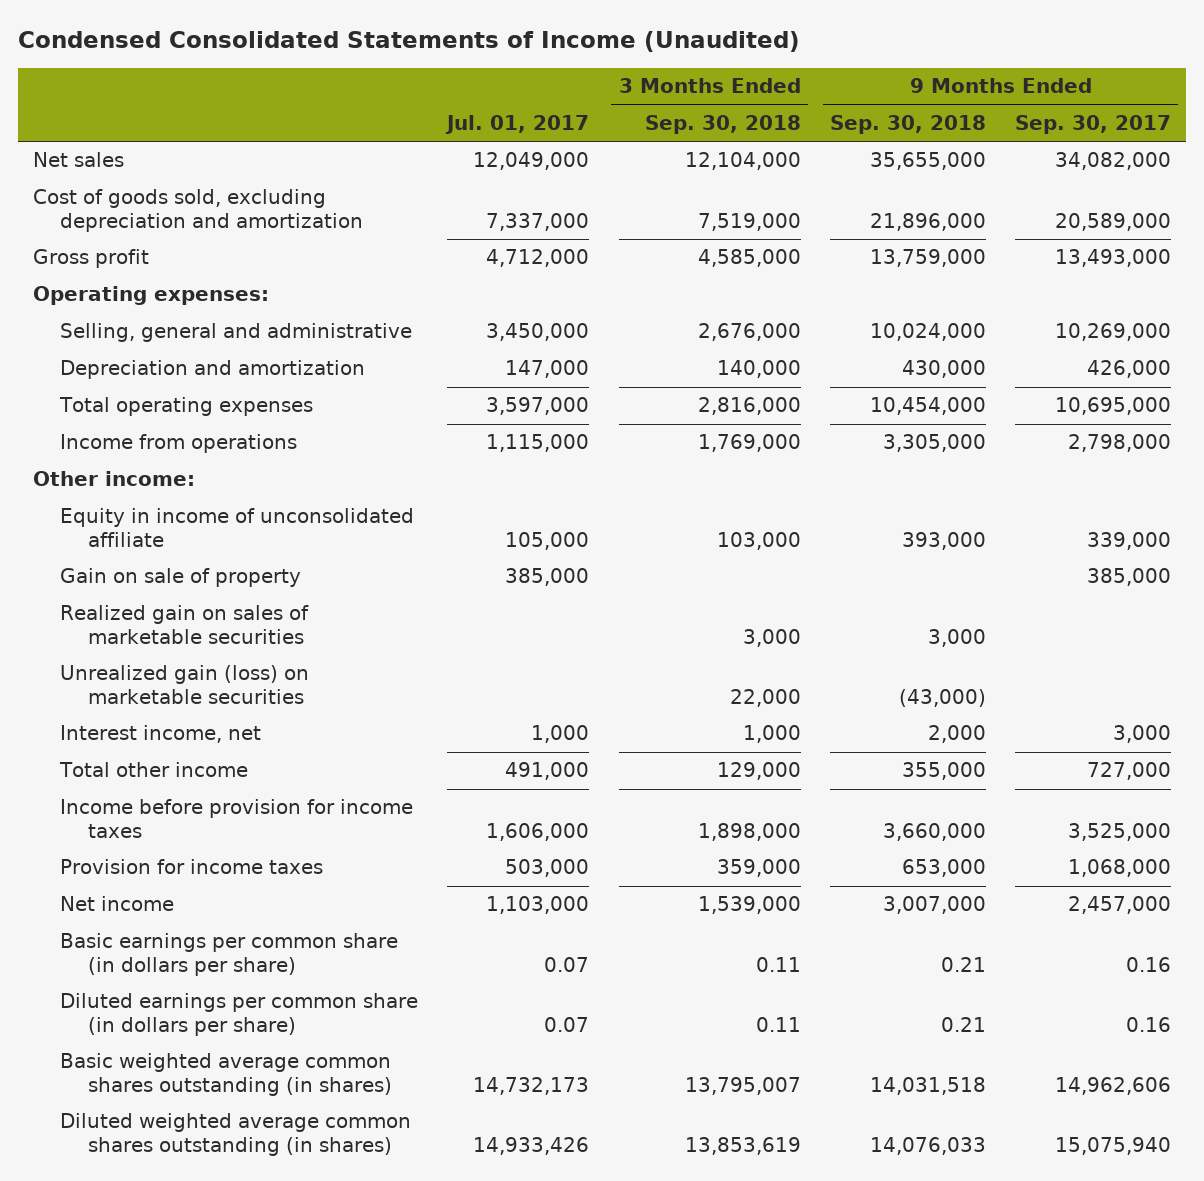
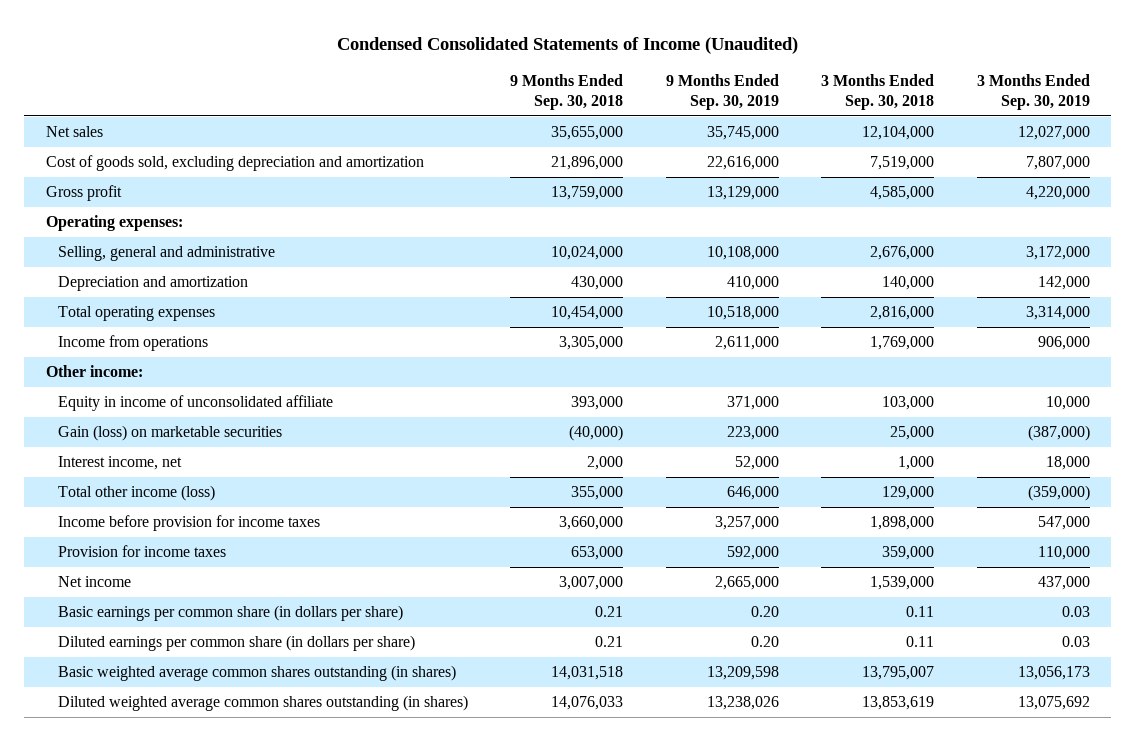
[445,114,590,134] Jul. 01, 2017 -> none
[1015,114,1172,134] Sep. 30, 2017 -> none
none -> [665,74,779,110] 9 Months Ended Sep. 30, 2019
none -> [976,74,1090,110] 3 Months Ended Sep. 30, 2019
[60,568,302,588] Gain on sale of property -> none
[60,605,310,644] Realized gain on sales of marketable securities -> none
[60,665,310,704] Unrealized gain (loss) on marketable securities -> [57,425,282,442] Gain (loss) on marketable securities
[729,688,801,707] 22,000 -> [890,426,935,441] 25,000
[898,688,986,707] (43,000) -> [569,425,624,442] (40,000)
[59,762,249,778] Total other income -> [57,485,215,502] Total other income (loss)

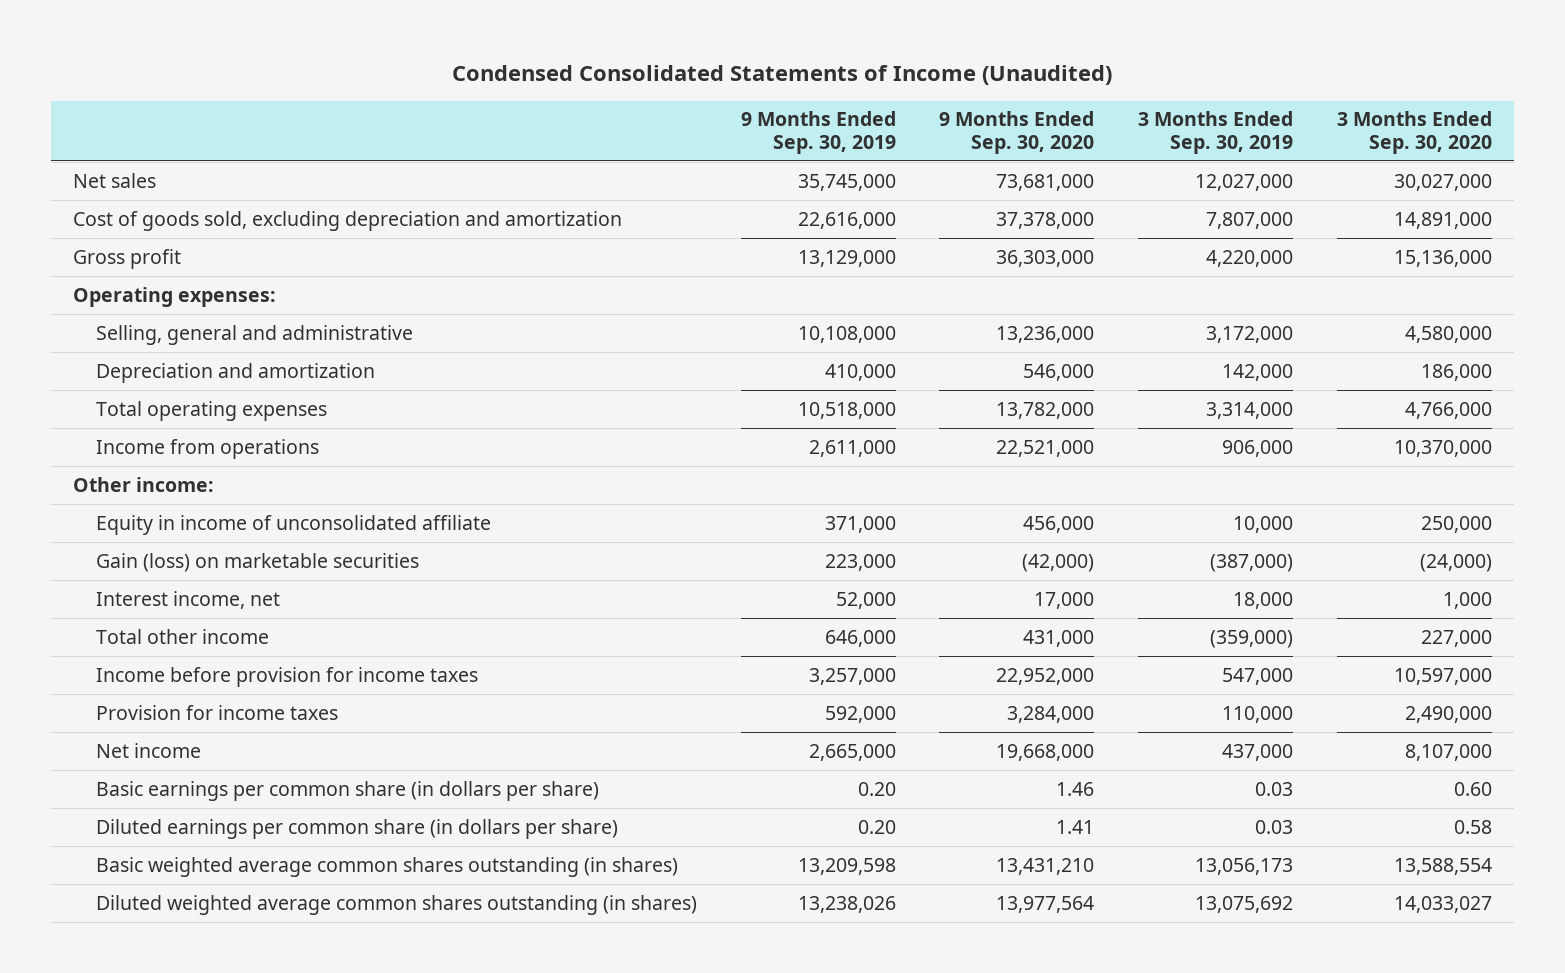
[510,74,624,110] 9 Months Ended Sep. 30, 2018 -> none
[821,74,935,110] 3 Months Ended Sep. 30, 2018 -> none
none -> [939,111,1095,154] 9 Months Ended Sep. 30, 2020
none -> [1336,111,1492,154] 3 Months Ended Sep. 30, 2020
[57,485,215,502] Total other income (loss) -> [95,628,269,644] Total other income

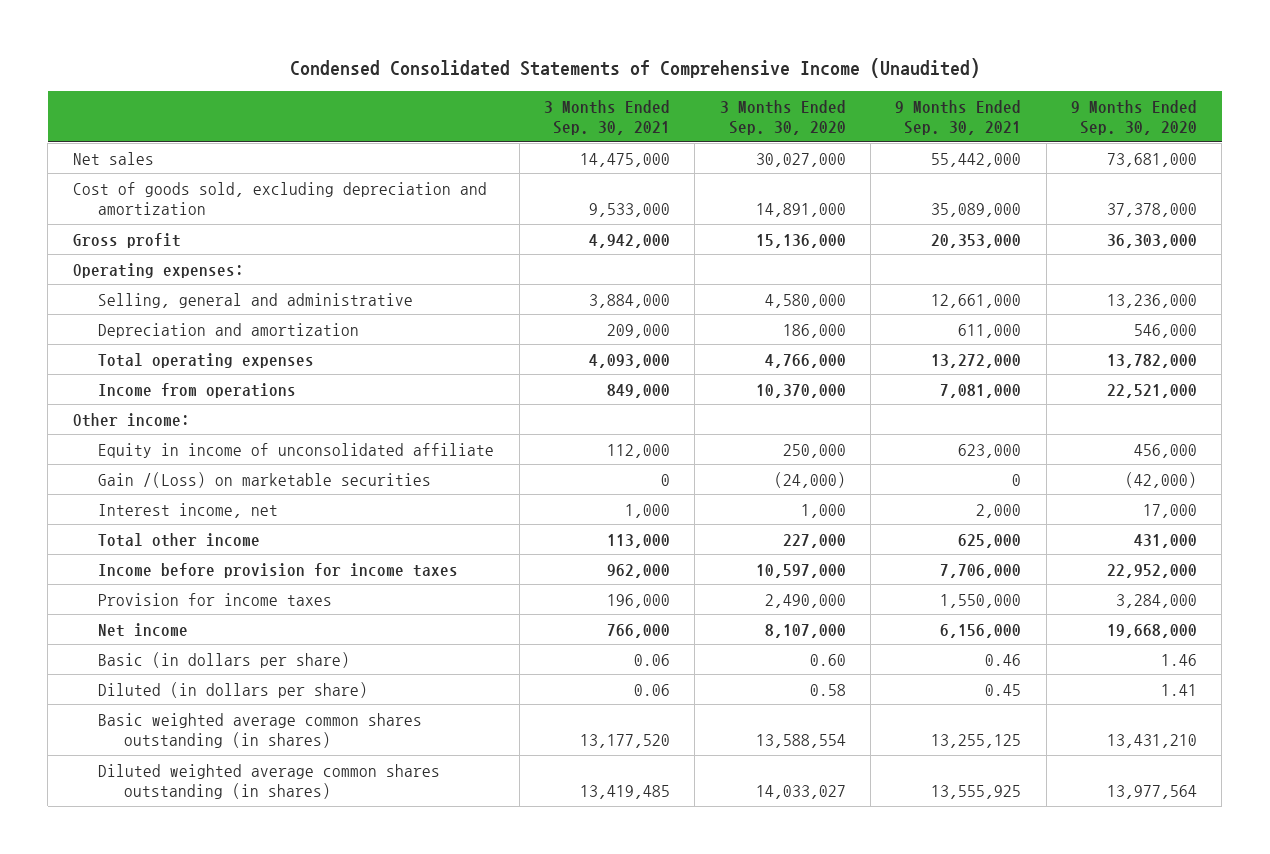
[452,65,1113,86] Condensed Consolidated Statements of Income (Unaudited) -> [289,58,980,79] Condensed Consolidated Statements of Comprehensive Income (Unaudited)
[740,111,896,154] 9 Months Ended Sep. 30, 2019 -> none
[1138,111,1294,154] 3 Months Ended Sep. 30, 2019 -> none
none -> [544,99,671,136] 3 Months Ended Sep. 30, 2021
none -> [895,99,1022,136] 9 Months Ended Sep. 30, 2021
[95,552,419,572] Gain (loss) on marketable securities -> [98,471,432,488] Gain /(Loss) on marketable securities
[95,780,599,801] Basic earnings per common share (in dollars per share) -> [98,651,351,668] Basic (in dollars per share)
[95,818,618,839] Diluted earnings per common share (in dollars per share) -> [98,681,369,698] Diluted (in dollars per share)

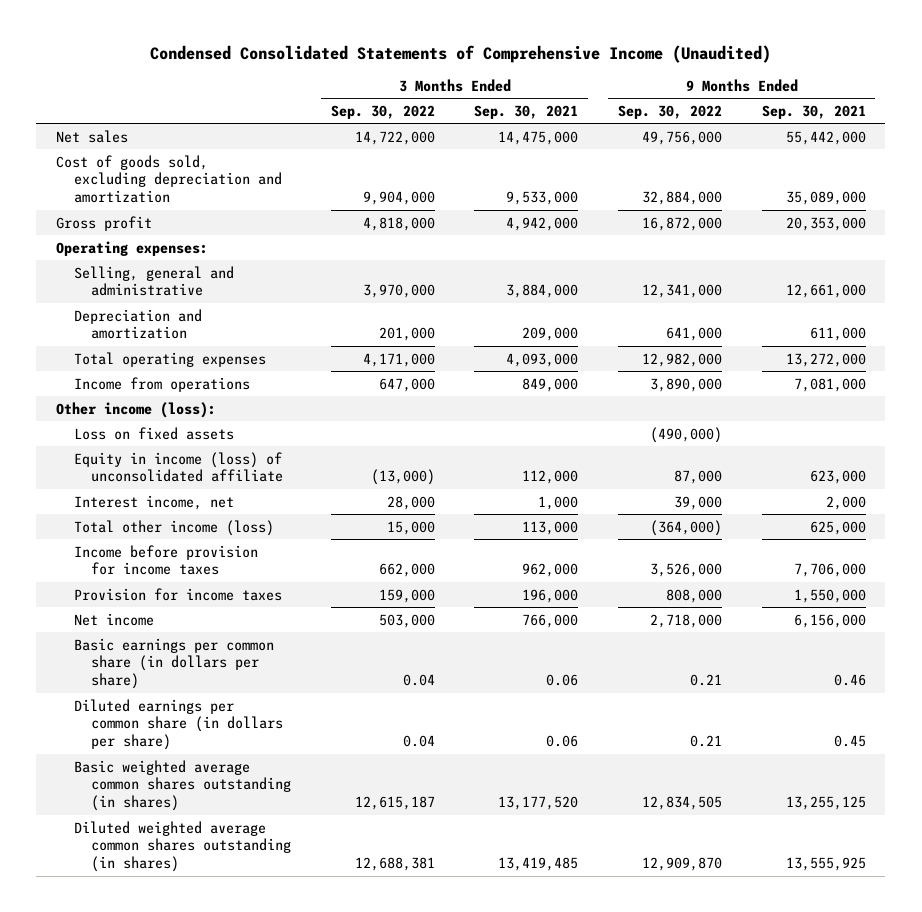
[719,99,846,136] 3 Months Ended Sep. 30, 2020 -> none
[1071,99,1198,136] 9 Months Ended Sep. 30, 2020 -> none
none -> [330,104,435,119] Sep. 30, 2022
none -> [617,104,722,119] Sep. 30, 2022
[98,471,432,488] Gain /(Loss) on marketable securities -> none
[72,412,190,427] Other income: -> [56,401,217,418] Other income (loss):
none -> [73,426,234,440] Loss on fixed assets
[98,442,495,458] Equity in income of unconsolidated affiliate -> [73,451,284,483] Equity in income (loss) of unconsolidated affiliate
[98,532,261,547] Total other income -> [73,519,274,536] Total other income (loss)
[98,651,351,668] Basic (in dollars per share) -> [73,637,274,690] Basic earnings per common share (in dollars per share)
[98,681,369,698] Diluted (in dollars per share) -> [73,698,284,751] Diluted earnings per common share (in dollars per share)

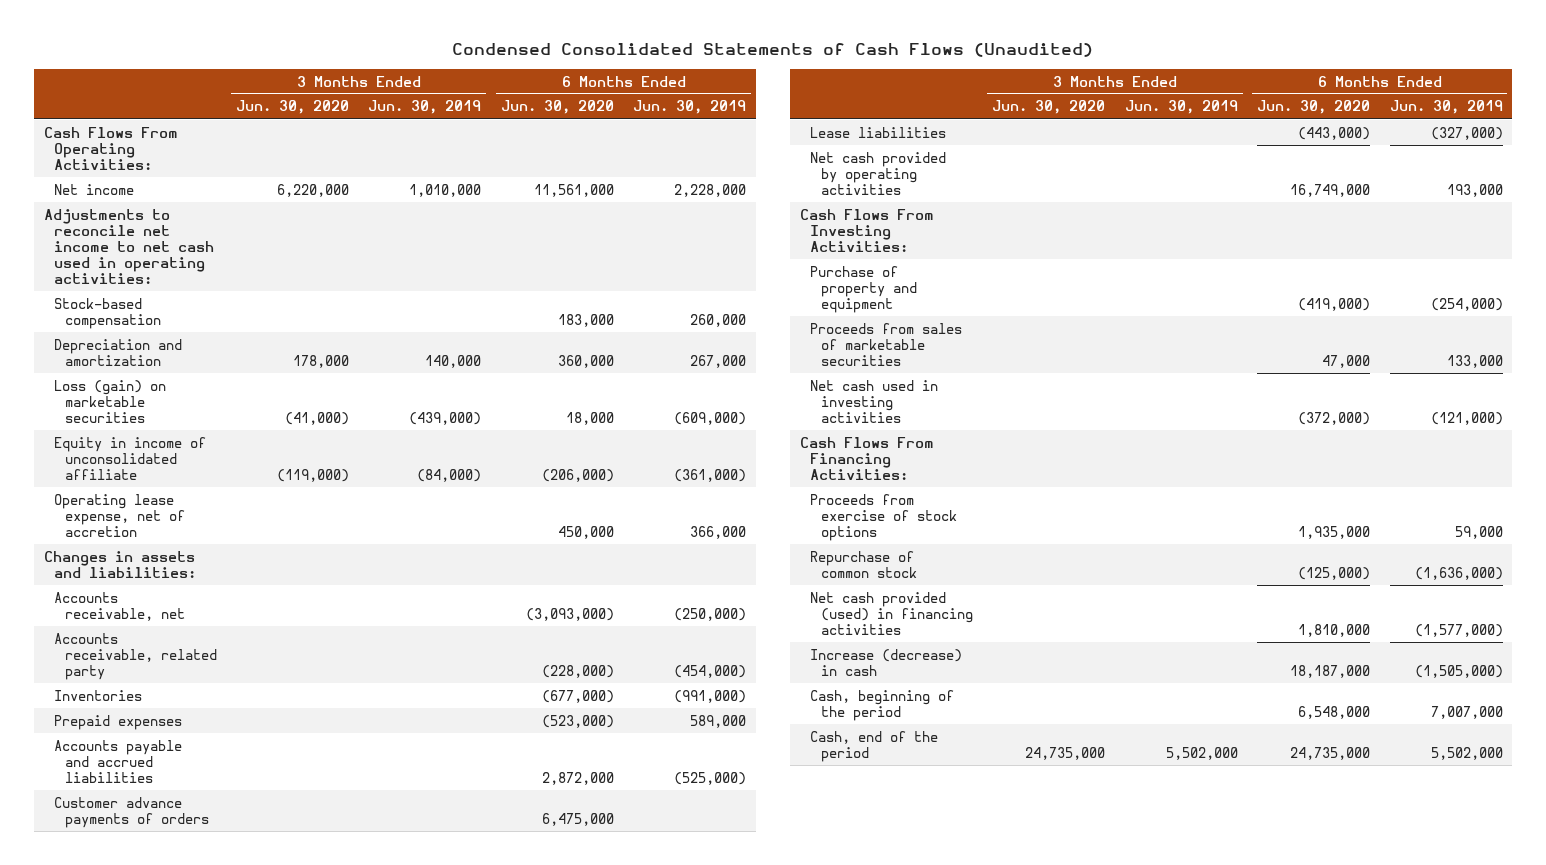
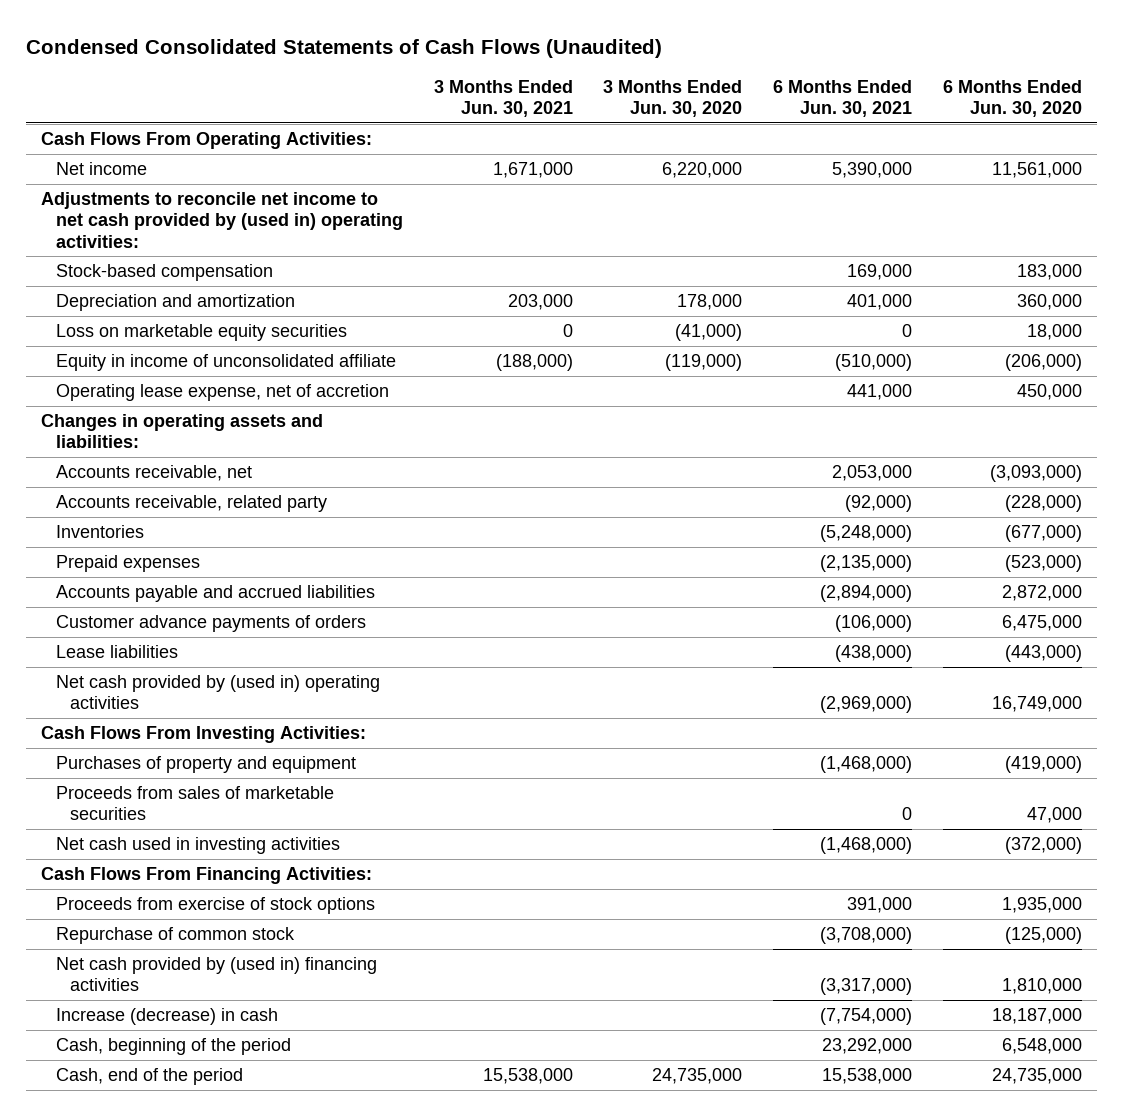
[368,100,482,115] Jun. 30, 2019 -> none
[633,100,747,115] Jun. 30, 2019 -> none
none -> [433,79,573,118] 3 Months Ended Jun. 30, 2021
none -> [773,79,913,118] 6 Months Ended Jun. 30, 2021
[43,208,215,285] Adjustments to reconcile net income to net cash used in operating activities: -> [41,192,403,248] Adjustments to reconcile net income to net cash provided by (used in) operating activities:
[54,379,167,423] Loss (gain) on marketable securities -> [55,324,347,342] Loss on marketable equity securities
[43,550,197,578] Changes in assets and liabilities: -> [41,414,324,449] Changes in operating assets and liabilities:
[810,151,947,195] Net cash provided by operating activities -> [55,675,380,710] Net cash provided by (used in) operating activities
[810,265,917,313] Purchase of property and equipment -> [55,756,356,774] Purchases of property and equipment
[810,591,973,635] Net cash provided (used) in financing activities -> [55,957,377,992] Net cash provided by (used in) financing activities

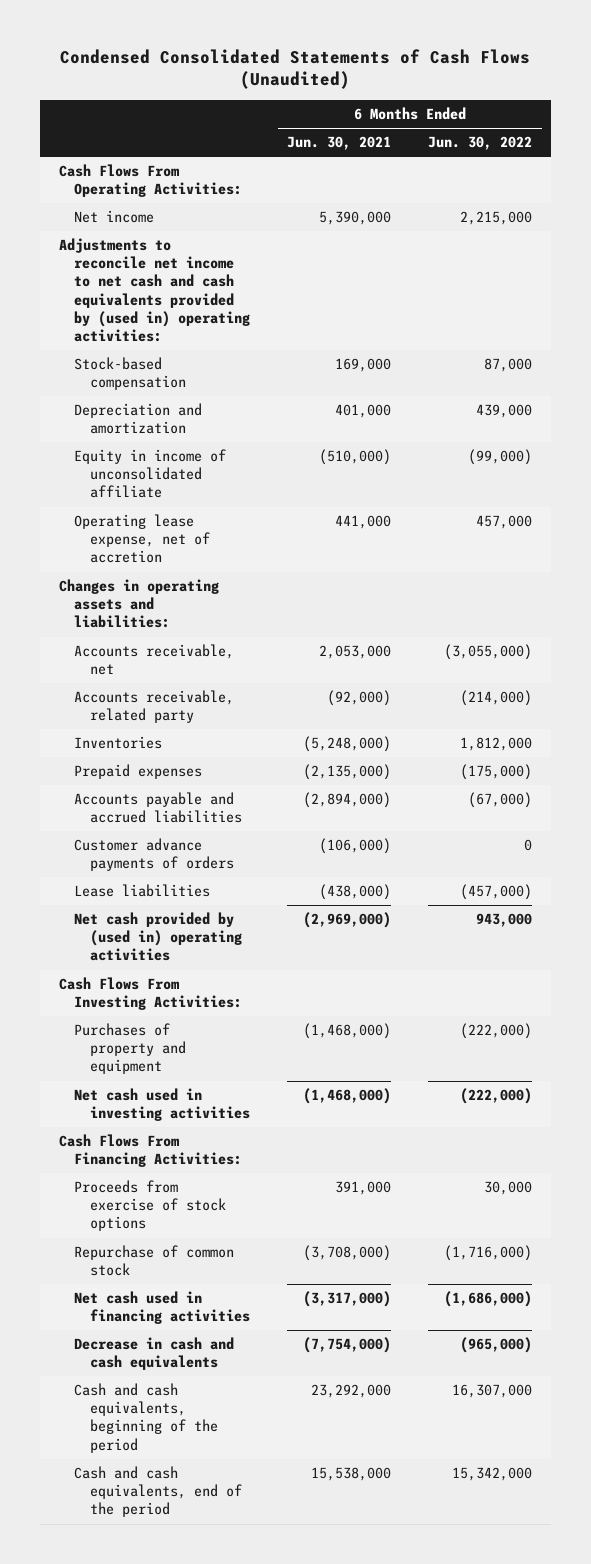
[433,79,573,118] 3 Months Ended Jun. 30, 2021 -> none
[603,79,743,118] 3 Months Ended Jun. 30, 2020 -> none
[942,79,1082,118] 6 Months Ended Jun. 30, 2020 -> none
none -> [428,136,533,151] Jun. 30, 2022
[41,192,403,248] Adjustments to reconcile net income to net cash provided by (used in) operating activities: -> [58,238,251,342] Adjustments to reconcile net income to net cash and cash equivalents provided by (used in) operating activities:
[55,324,347,342] Loss on marketable equity securities -> none
[55,786,334,821] Proceeds from sales of marketable securities -> none
[55,957,377,992] Net cash provided by (used in) financing activities -> [74,1291,250,1325] Net cash used in financing activities
[55,1008,278,1026] Increase (decrease) in cash -> [74,1337,235,1371] Decrease in cash and cash equivalents
[55,1038,291,1056] Cash, beginning of the period -> [74,1383,218,1453] Cash and cash equivalents, beginning of the period
[55,1068,243,1086] Cash, end of the period -> [74,1466,242,1518] Cash and cash equivalents, end of the period

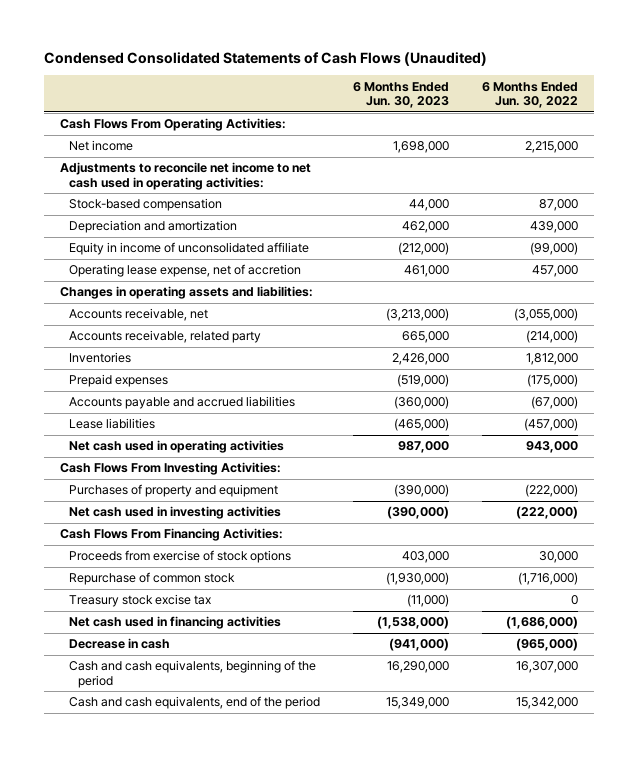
[287,136,392,151] Jun. 30, 2021 -> none
none -> [353,81,450,109] 6 Months Ended Jun. 30, 2023
[58,238,251,342] Adjustments to reconcile net income to net cash and cash equivalents provided by (used in) operating activities: -> [59,162,311,190] Adjustments to reconcile net income to net cash used in operating activities:
[74,838,234,872] Customer advance payments of orders -> none
[74,912,242,962] Net cash provided by (used in) operating activities -> [69,440,285,454] Net cash used in operating activities
none -> [69,594,212,608] Treasury stock excise tax
[74,1337,235,1371] Decrease in cash and cash equivalents -> [69,638,171,650] Decrease in cash

